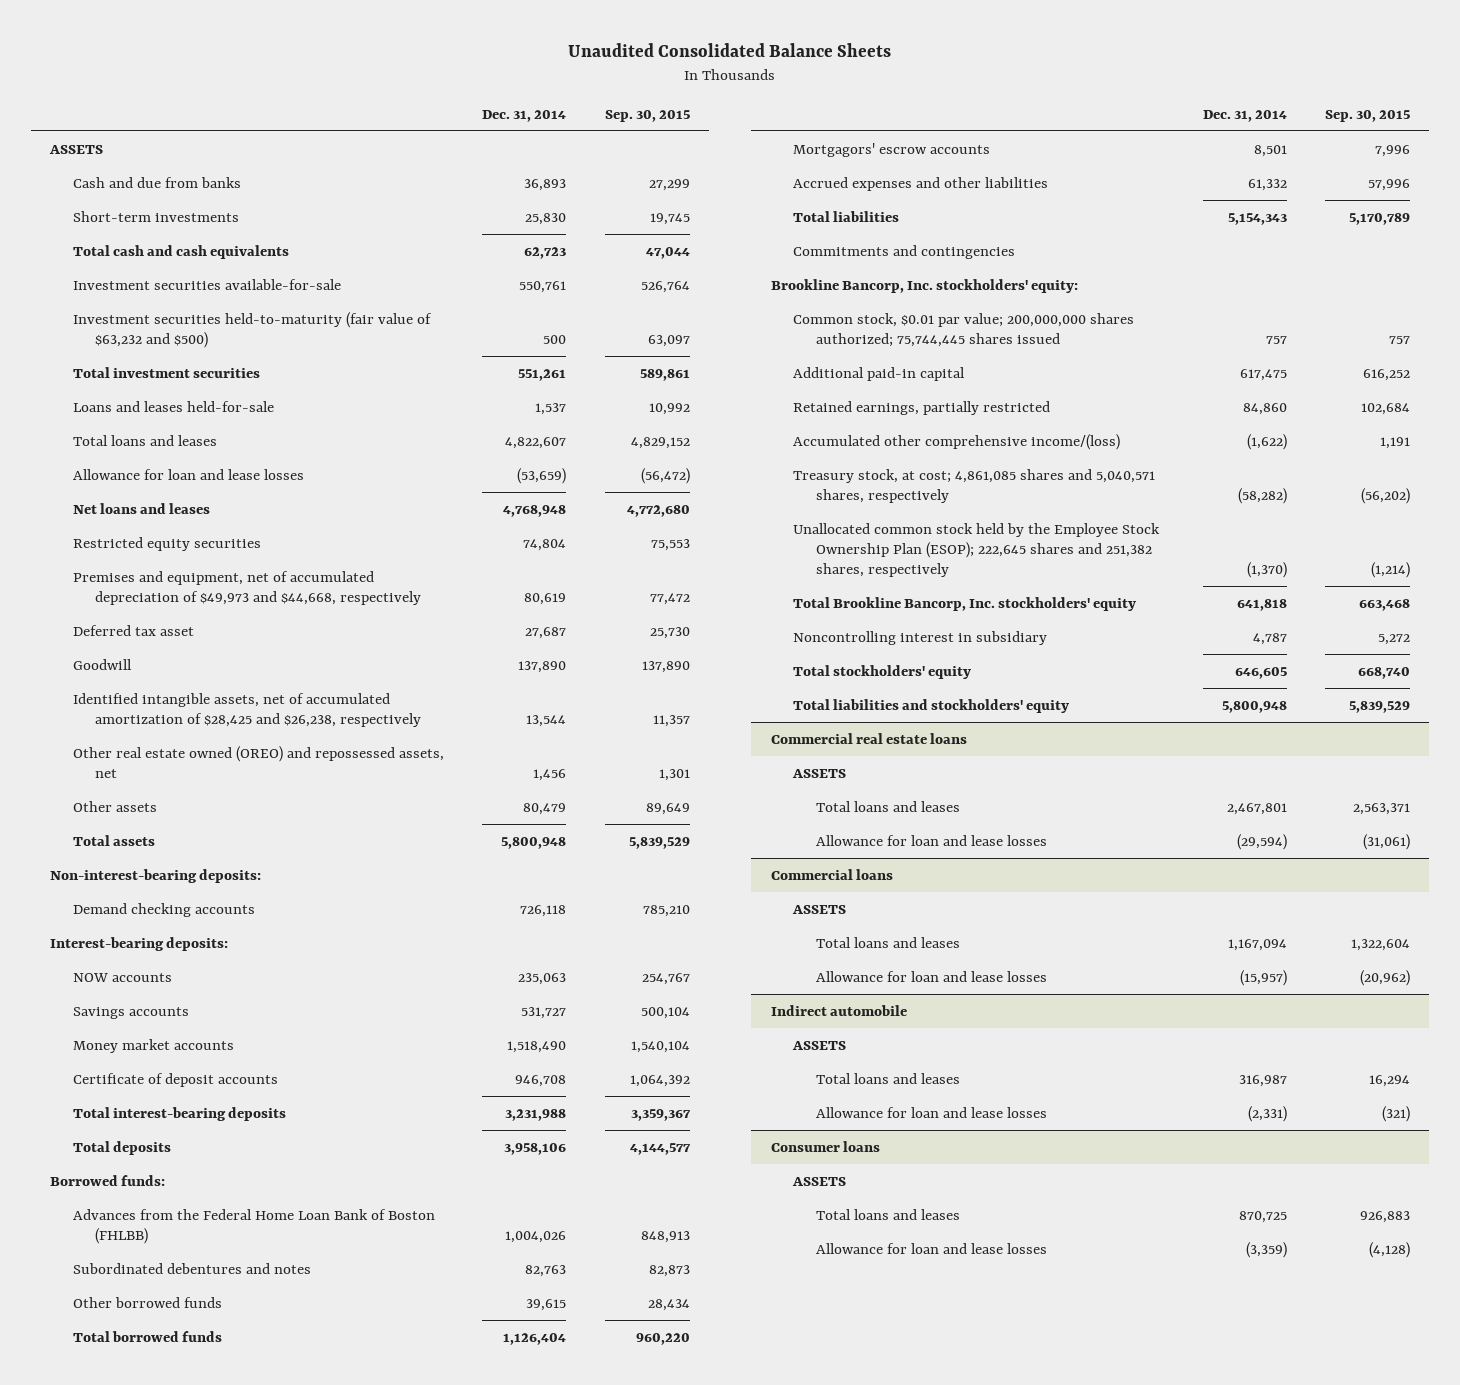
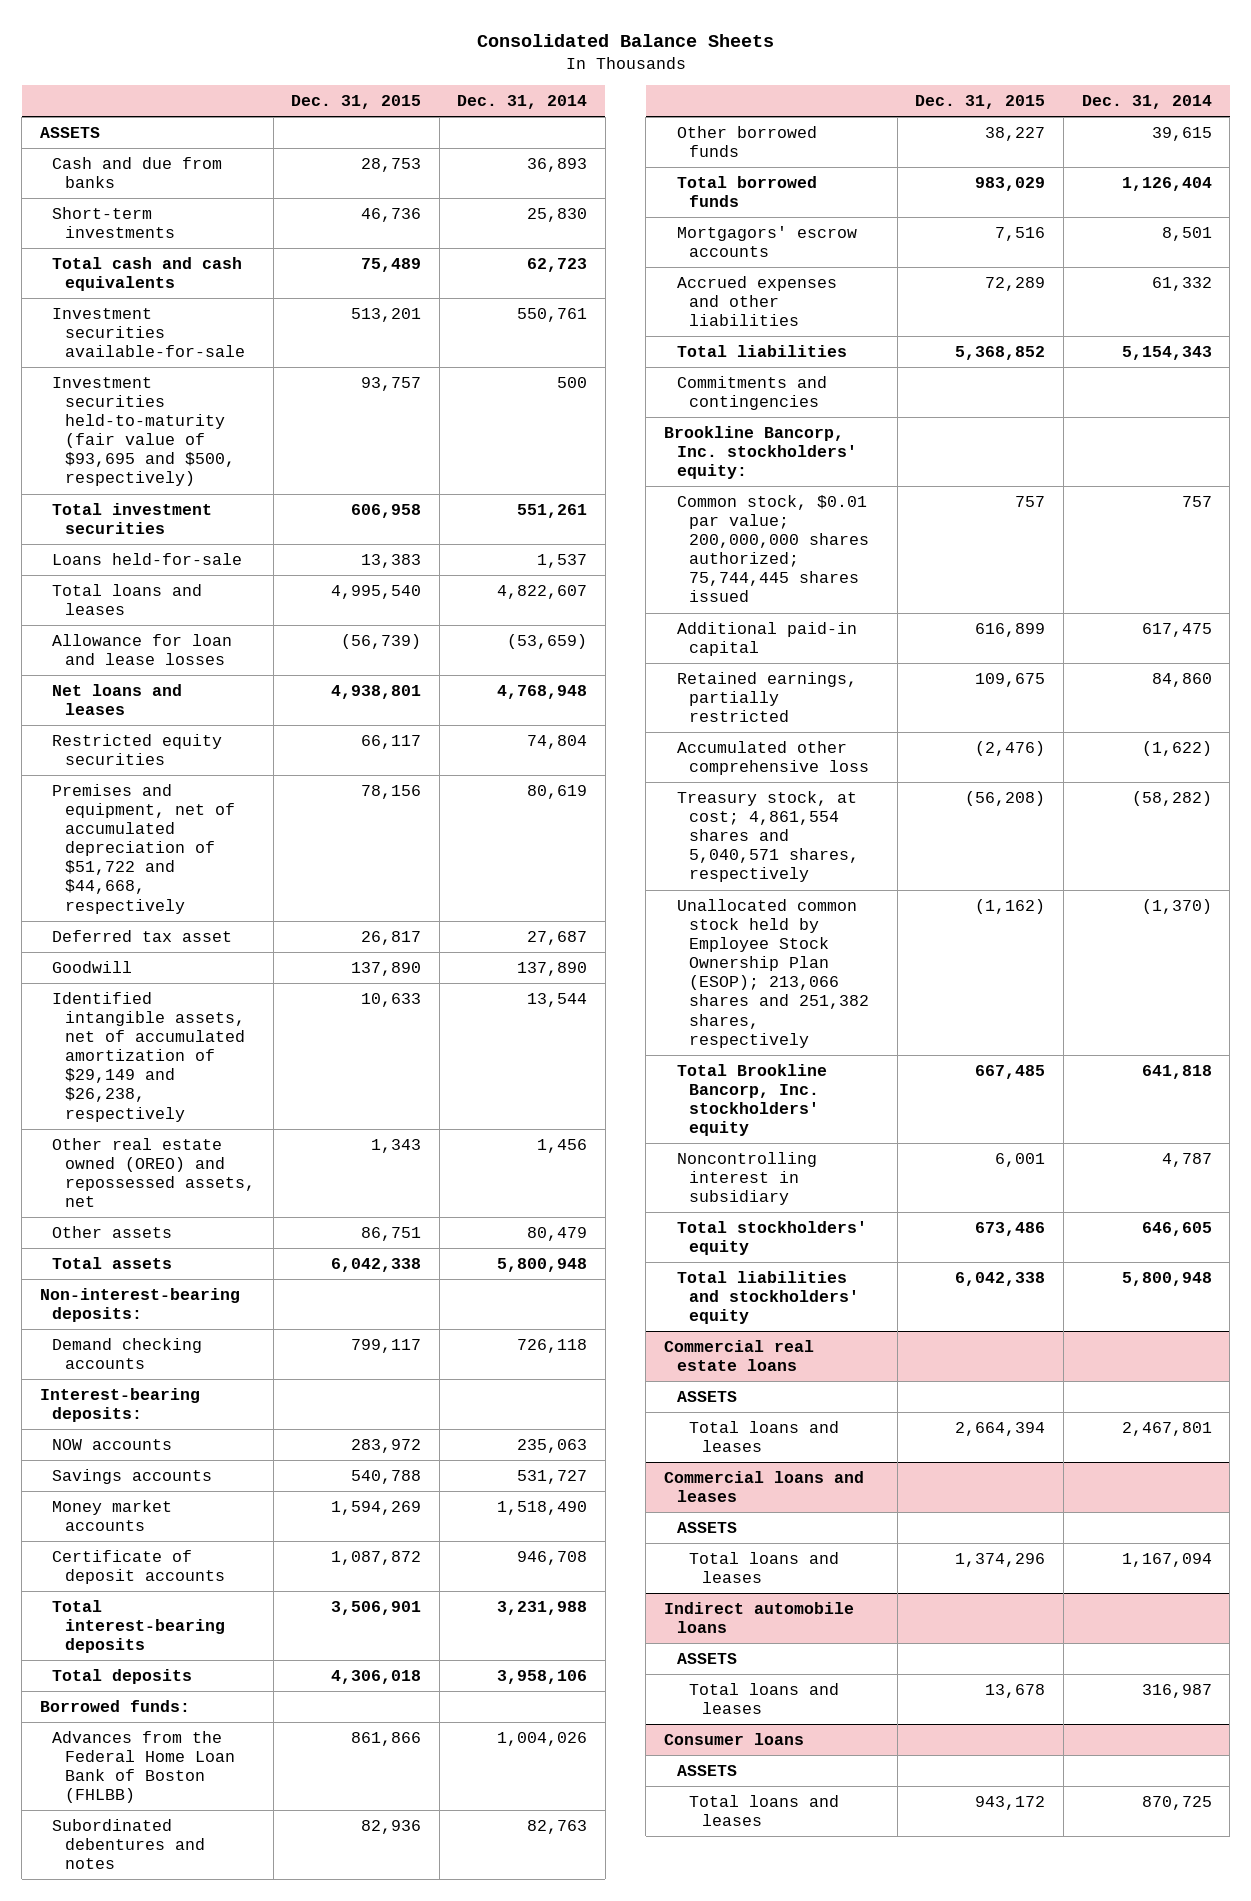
[568,43,892,58] Unaudited Consolidated Balance Sheets -> [476,33,774,47] Consolidated Balance Sheets
[604,110,690,123] Sep. 30, 2015 -> none
none -> [291,95,422,110] Dec. 31, 2015
[72,311,432,348] Investment securities held-to-maturity (fair value of $63,232 and $500) -> [52,376,236,487] Investment securities held-to-maturity (fair value of $93,695 and $500, respectively)
[72,400,274,412] Loans and leases held-for-sale -> [52,552,243,565] Loans held-for-sale
[72,570,422,605] Premises and equipment, net of accumulated depreciation of $49,973 and $44,668, respectively -> [52,783,236,914] Premises and equipment, net of accumulated depreciation of $51,722 and $44,668, respectively
[72,692,422,727] Identified intangible assets, net of accumulated amortization of $28,425 and $26,238, respectively -> [52,991,246,1122] Identified intangible assets, net of accumulated amortization of $29,149 and $26,238, respectively
[793,433,1121,450] Accumulated other comprehensive income/(loss) -> [676,740,870,776] Accumulated other comprehensive loss
[793,468,1156,503] Treasury stock, at cost; 4,861,085 shares and 5,040,571 shares, respectively -> [676,790,860,883] Treasury stock, at cost; 4,861,554 shares and 5,040,571 shares, respectively
[793,522,1161,577] Unallocated common stock held by the Employee Stock Ownership Plan (ESOP); 222,645 shares and 251,382 shares, respectively -> [676,898,870,1048] Unallocated common stock held by Employee Stock Ownership Plan (ESOP); 213,066 shares and 251,382 shares, respectively
[815,834,1047,846] Allowance for loan and lease losses -> none
[770,868,893,880] Commercial loans -> [664,1470,865,1503] Commercial loans and leases
[815,970,1047,982] Allowance for loan and lease losses -> none
[770,1004,907,1016] Indirect automobile -> [664,1601,855,1634] Indirect automobile loans
[815,1106,1047,1118] Allowance for loan and lease losses -> none
[815,1242,1047,1254] Allowance for loan and lease losses -> none

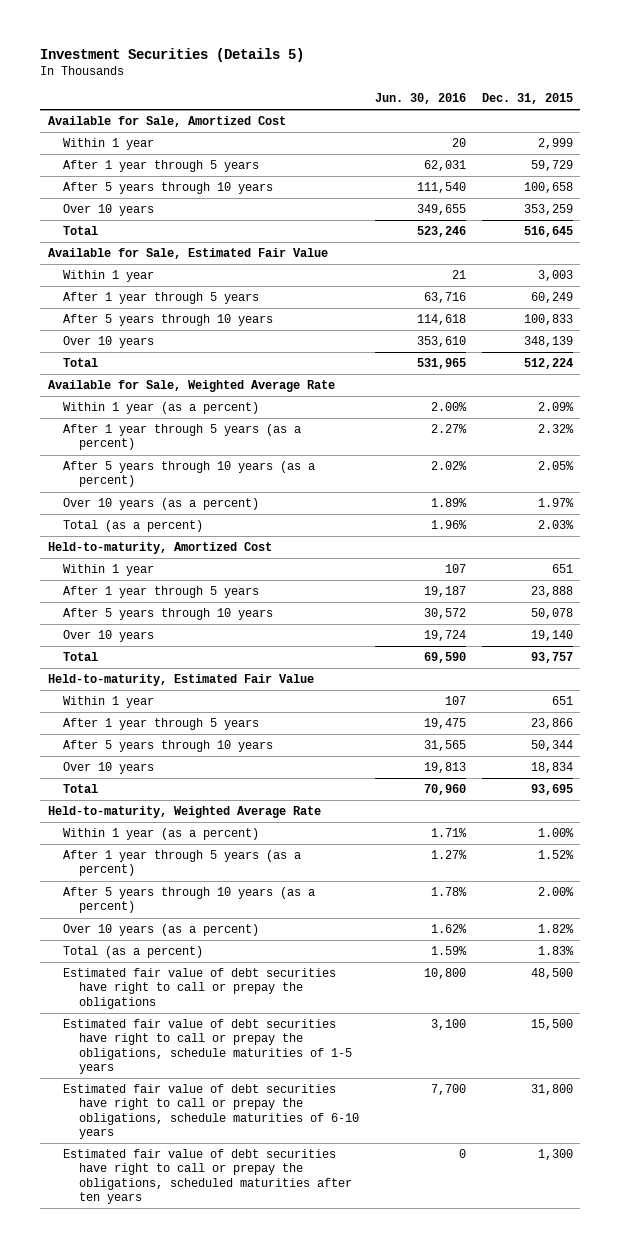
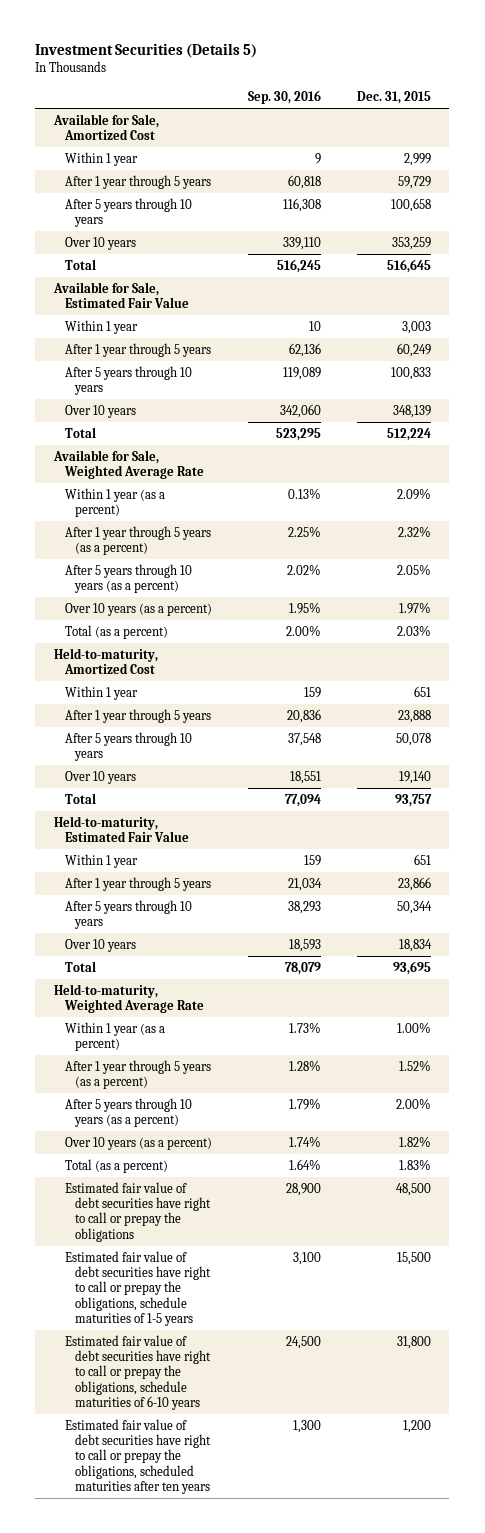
[374,93,466,105] Jun. 30, 2016 -> none
none -> [247,90,321,105] Sep. 30, 2016
[537,1149,573,1161] 1,300 -> [403,1419,432,1433] 1,200

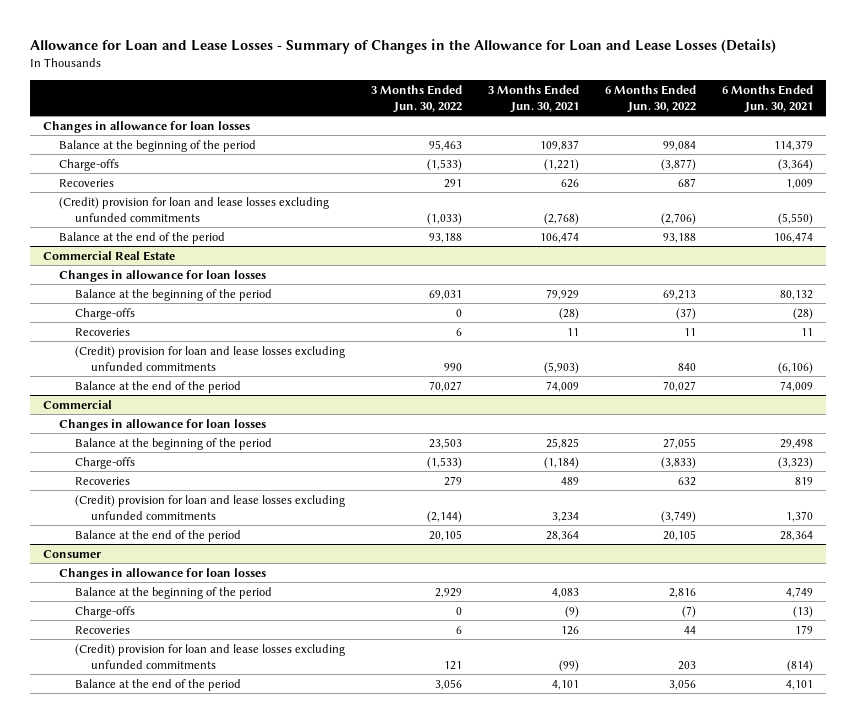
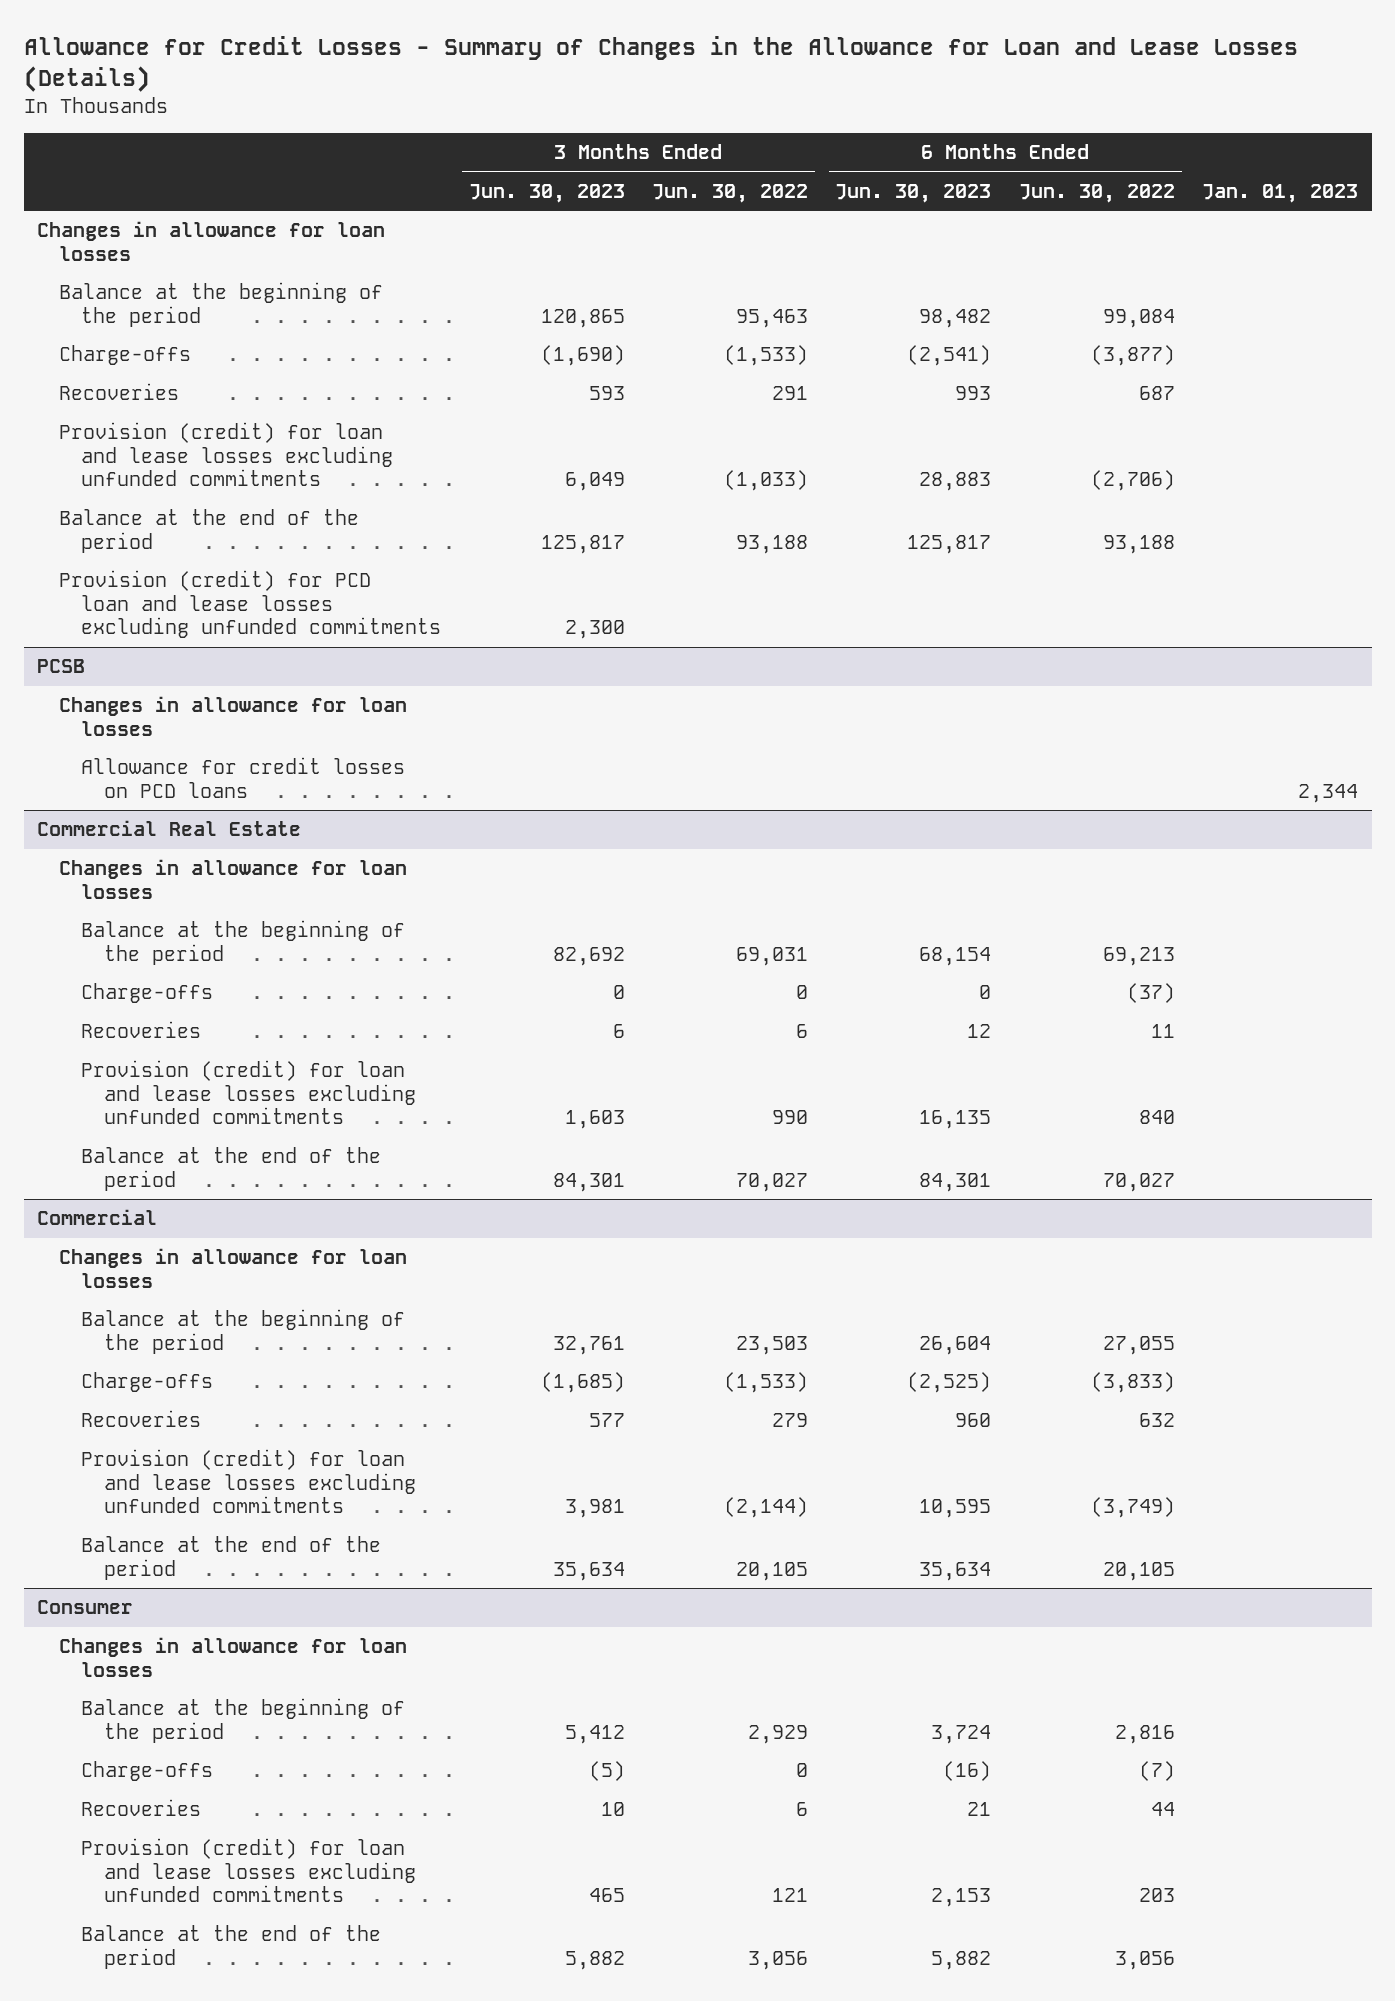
[30,39,777,55] Allowance for Loan and Lease Losses - Summary of Changes in the Allowance for Loan and Lease Losses (Details) -> [23,35,1298,92] Allowance for Credit Losses - Summary of Changes in the Allowance for Loan and Lease Losses (Details)
[488,84,580,113] 3 Months Ended Jun. 30, 2021 -> none
[722,84,814,113] 6 Months Ended Jun. 30, 2021 -> none
none -> [468,183,625,203] Jun. 30, 2023
none -> [835,183,992,203] Jun. 30, 2023
none -> [1202,183,1359,203] Jan. 01, 2023
[59,196,330,222] (Credit) provision for loan and lease losses excluding unfunded commitments -> [59,422,394,487] Provision (credit) for loan and lease losses excluding unfunded commitments
none -> [59,570,442,639] Provision (credit) for PCD loan and lease losses excluding unfunded commitments
none -> [37,659,86,674] PCSB
none -> [59,696,408,736] Changes in allowance for loan losses
none -> [81,757,406,798] Allowance for credit losses on PCD loans
[74,345,345,371] (Credit) provision for loan and lease losses excluding unfunded commitments -> [81,1060,416,1125] Provision (credit) for loan and lease losses excluding unfunded commitments
[74,494,345,520] (Credit) provision for loan and lease losses excluding unfunded commitments -> [81,1449,416,1514] Provision (credit) for loan and lease losses excluding unfunded commitments
[74,643,345,669] (Credit) provision for loan and lease losses excluding unfunded commitments -> [81,1838,416,1903] Provision (credit) for loan and lease losses excluding unfunded commitments

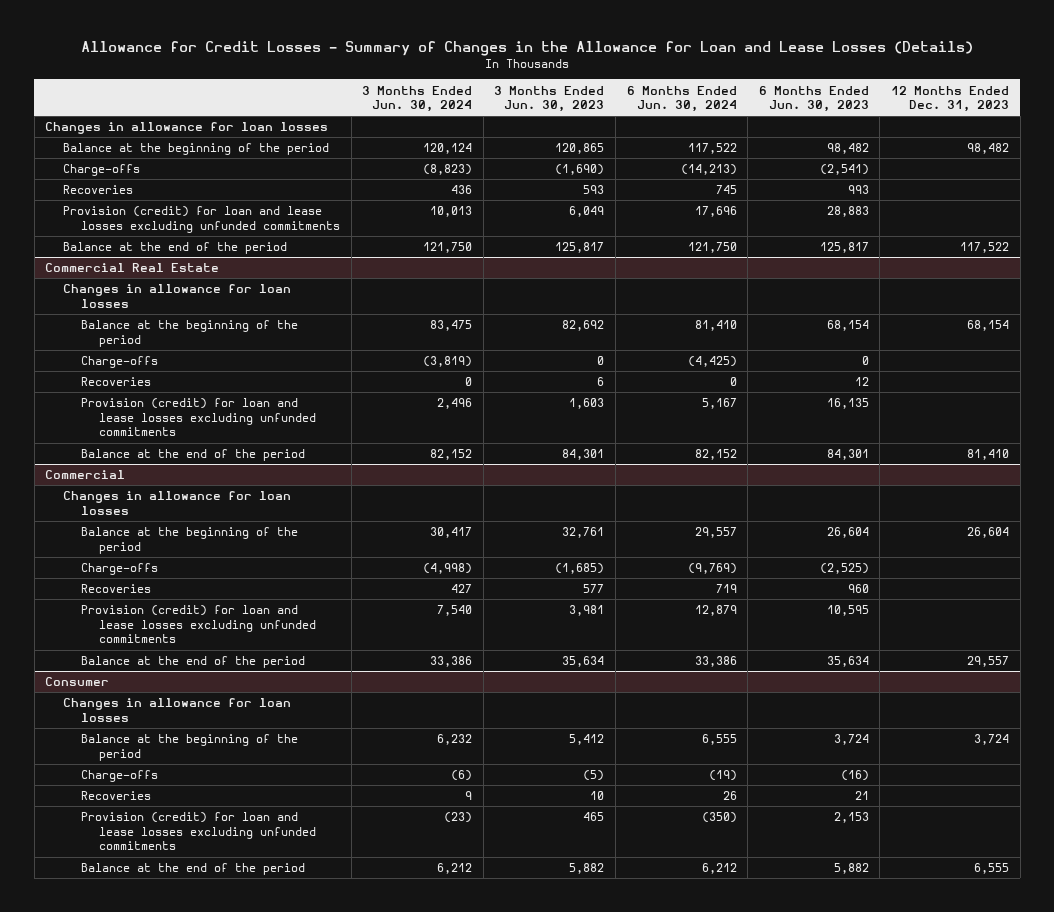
[652,183,809,203] Jun. 30, 2022 -> none
[1018,183,1175,203] Jun. 30, 2022 -> none
[1202,183,1359,203] Jan. 01, 2023 -> none
none -> [362,85,473,113] 3 Months Ended Jun. 30, 2024
none -> [626,85,737,113] 6 Months Ended Jun. 30, 2024
none -> [891,85,1010,113] 12 Months Ended Dec. 31, 2023
[59,570,442,639] Provision (credit) for PCD loan and lease losses excluding unfunded commitments -> none
[37,659,86,674] PCSB -> none
[59,696,408,736] Changes in allowance for loan losses -> none
[81,757,406,798] Allowance for credit losses on PCD loans -> none

